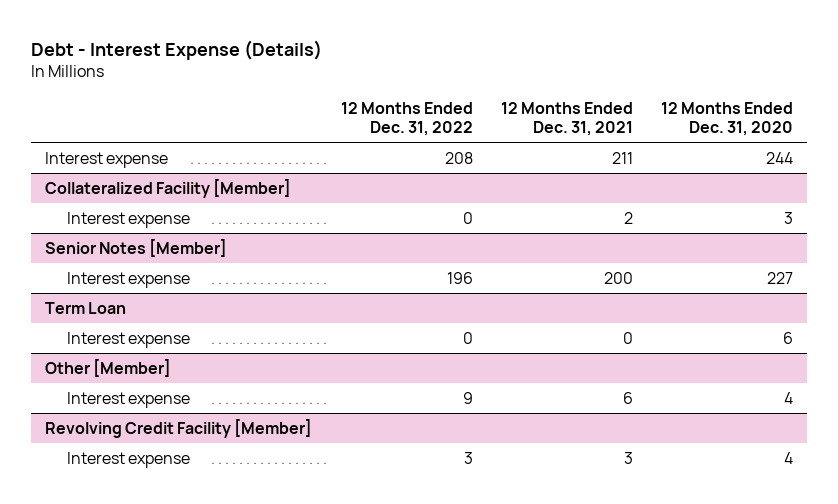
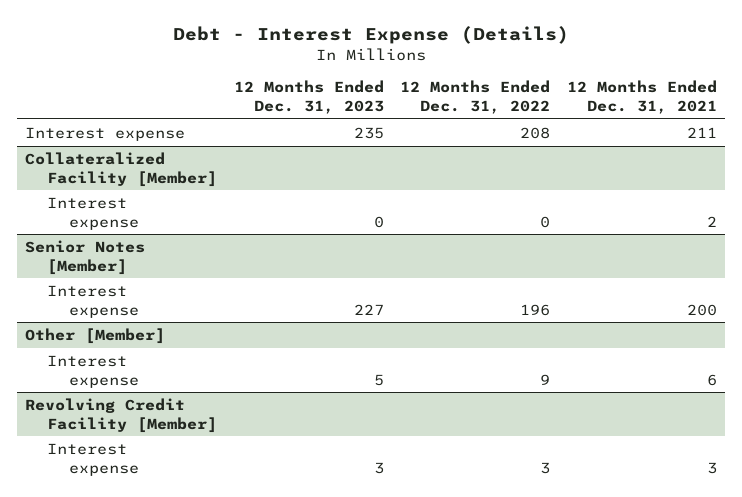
[660,102,793,137] 12 Months Ended Dec. 31, 2020 -> none
none -> [233,80,384,115] 12 Months Ended Dec. 31, 2023
[45,301,127,314] Term Loan -> none
[66,331,190,348] Interest expense -> none

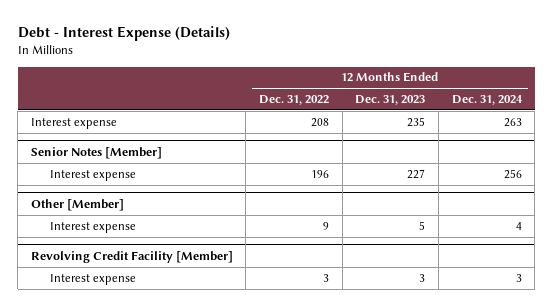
[566,80,717,115] 12 Months Ended Dec. 31, 2021 -> none
none -> [451,95,523,106] Dec. 31, 2024
[25,152,218,187] Collateralized Facility [Member] -> none
[47,197,140,230] Interest expense -> none

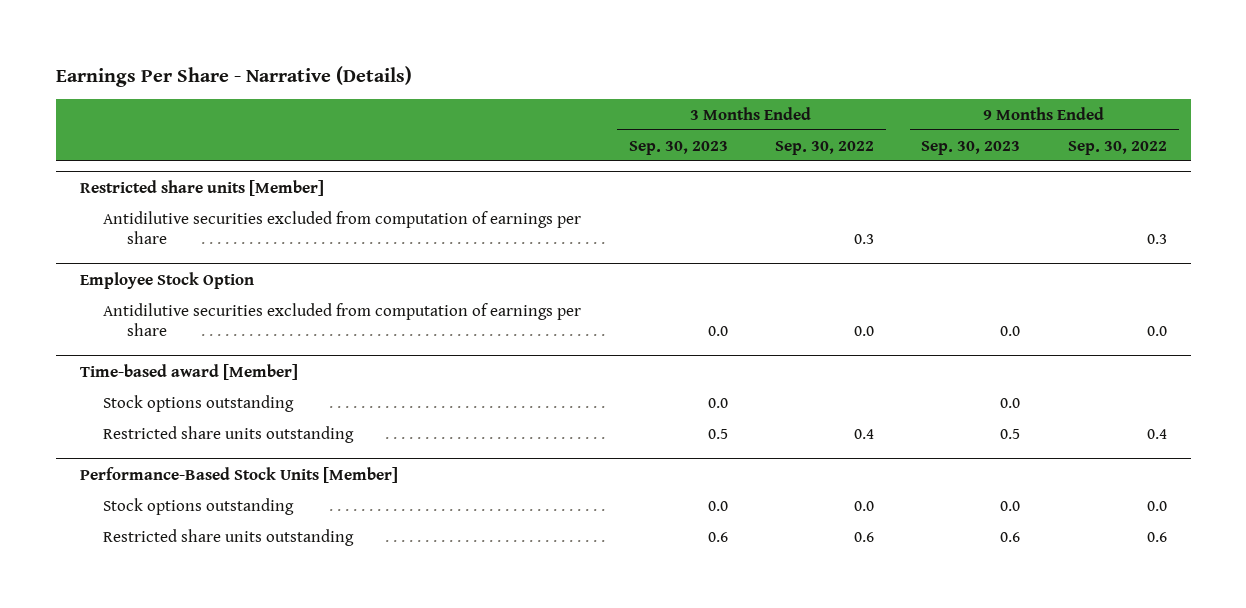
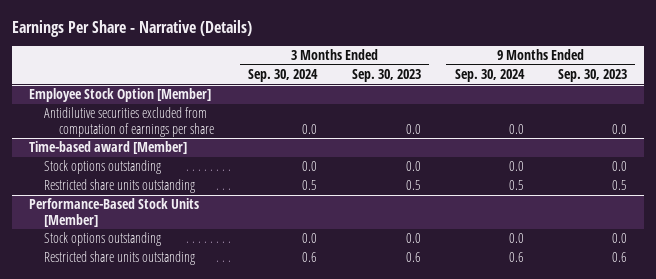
[775,140,875,155] Sep. 30, 2022 -> none
[1067,140,1167,155] Sep. 30, 2022 -> none
none -> [248,68,319,82] Sep. 30, 2024
none -> [454,68,525,82] Sep. 30, 2024
[79,179,324,196] Restricted share units [Member] -> none
[103,210,582,244] Antidilutive securities excluded from computation of earnings per share -> none
[79,271,254,289] Employee Stock Option -> [28,88,211,103] Employee Stock Option [Member]

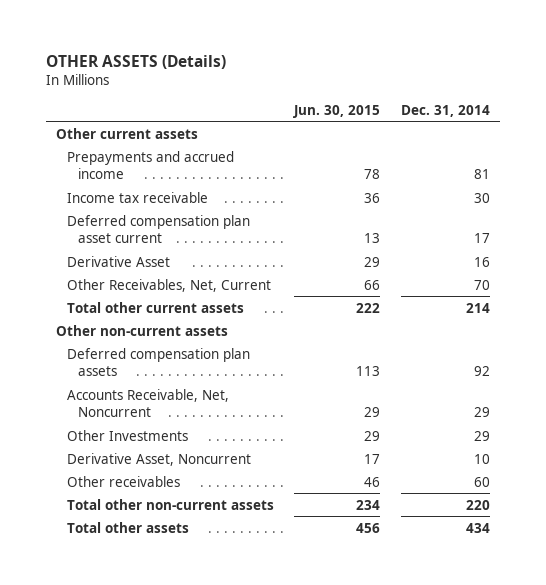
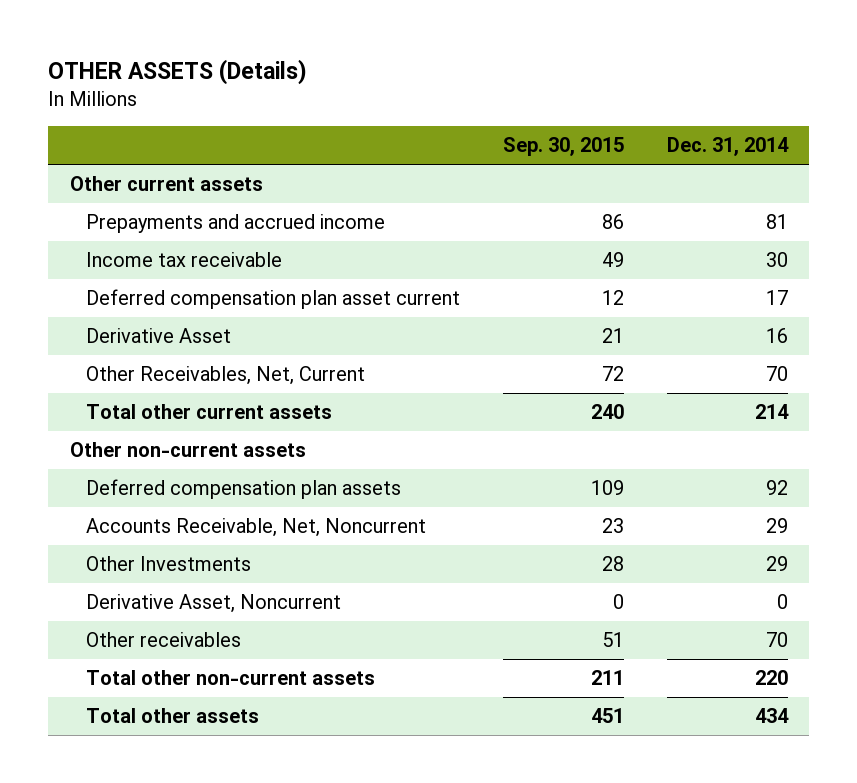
[293,104,381,118] Jun. 30, 2015 -> none
none -> [502,137,624,157] Sep. 30, 2015
[473,453,490,464] 10 -> [776,594,788,610] 0
[473,476,490,487] 60 -> [765,632,788,648] 70

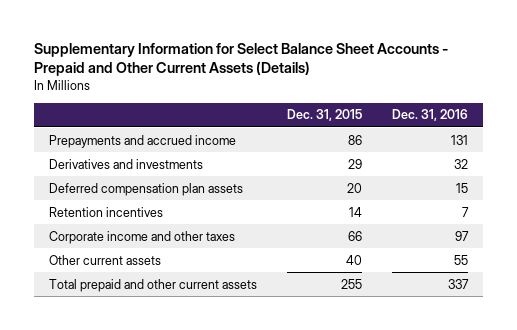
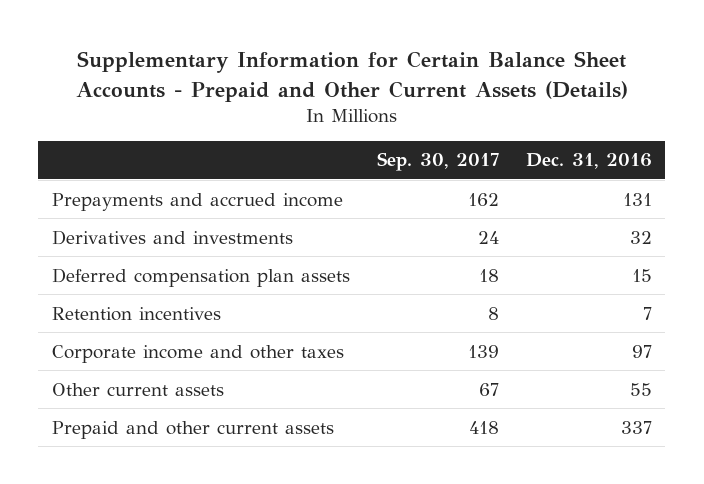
[34,42,449,77] Supplementary Information for Select Balance Sheet Accounts - Prepaid and Other Current Assets (Details) -> [75,51,628,102] Supplementary Information for Certain Balance Sheet Accounts - Prepaid and Other Current Assets (Details)
[286,109,362,122] Dec. 31, 2015 -> none
none -> [376,152,499,172] Sep. 30, 2017
[49,278,258,292] Total prepaid and other current assets -> [51,420,334,439] Prepaid and other current assets

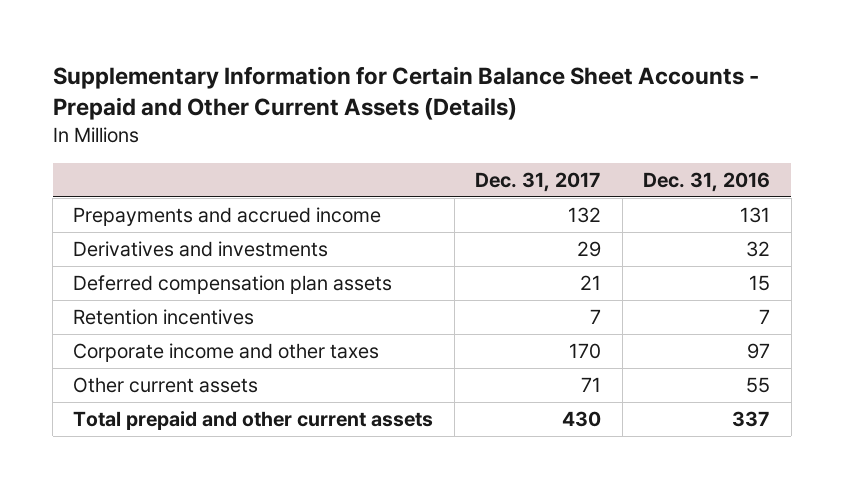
[376,152,499,172] Sep. 30, 2017 -> none
none -> [475,171,602,192] Dec. 31, 2017
[51,420,334,439] Prepaid and other current assets -> [73,411,434,431] Total prepaid and other current assets

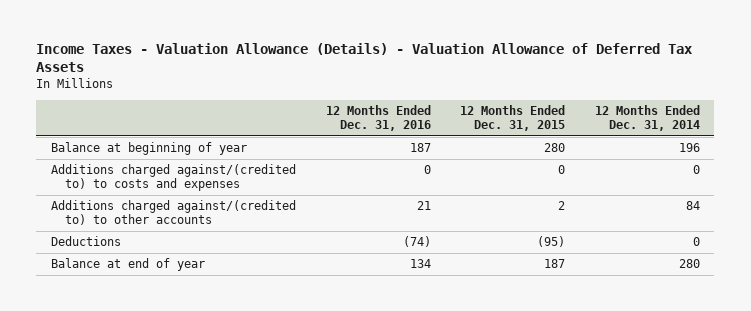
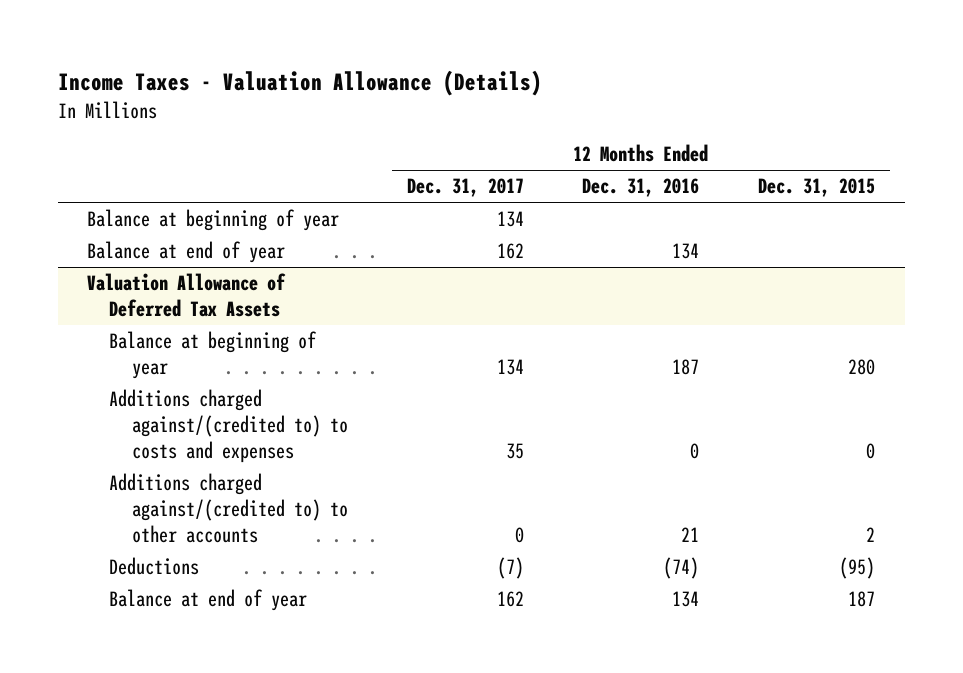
[36,43,694,73] Income Taxes - Valuation Allowance (Details) - Valuation Allowance of Deferred Tax Assets -> [57,69,542,96] Income Taxes - Valuation Allowance (Details)
[594,105,700,131] 12 Months Ended Dec. 31, 2014 -> none
none -> [406,178,524,198] Dec. 31, 2017
none -> [87,209,340,232] Balance at beginning of year
none -> [87,241,286,264] Balance at end of year
none -> [87,273,287,318] Valuation Allowance of Deferred Tax Assets

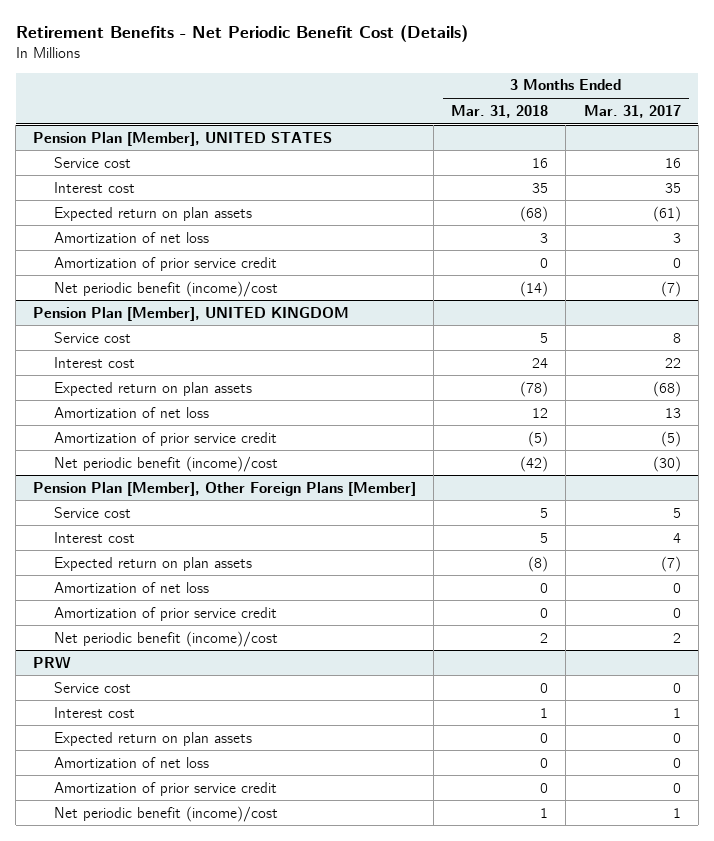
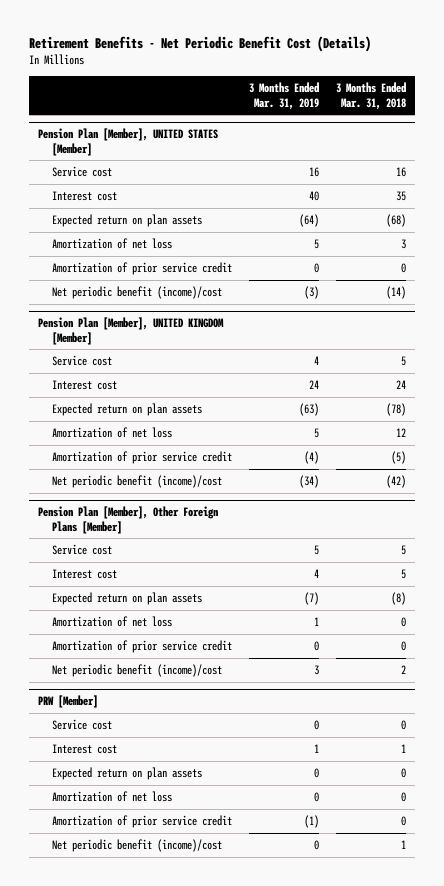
[583,104,681,118] Mar. 31, 2017 -> none
none -> [248,82,319,110] 3 Months Ended Mar. 31, 2019
[33,131,333,146] Pension Plan [Member], UNITED STATES -> [38,128,219,156] Pension Plan [Member], UNITED STATES [Member]
[33,306,350,321] Pension Plan [Member], UNITED KINGDOM -> [38,317,225,345] Pension Plan [Member], UNITED KINGDOM [Member]
[33,655,72,668] PRW -> [38,695,99,709] PRW [Member]

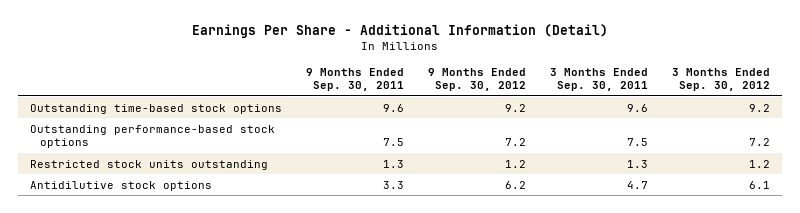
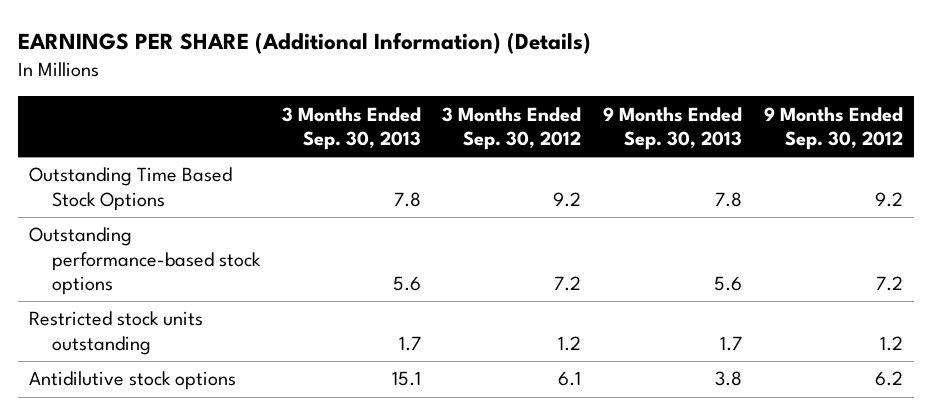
[192,24,609,39] Earnings Per Share - Additional Information (Detail) -> [17,31,591,54] EARNINGS PER SHARE (Additional Information) (Details)
[306,67,405,91] 9 Months Ended Sep. 30, 2011 -> none
[550,67,649,91] 3 Months Ended Sep. 30, 2011 -> none
none -> [281,106,421,150] 3 Months Ended Sep. 30, 2013
none -> [603,106,743,150] 9 Months Ended Sep. 30, 2013
[30,103,283,114] Outstanding time-based stock options -> [28,167,232,211] Outstanding Time Based Stock Options

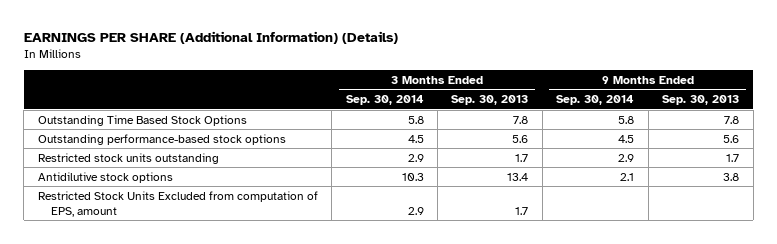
[442,106,582,150] 3 Months Ended Sep. 30, 2012 -> none
[764,106,904,150] 9 Months Ended Sep. 30, 2012 -> none
none -> [345,95,424,106] Sep. 30, 2014
none -> [556,95,635,106] Sep. 30, 2014
[391,371,421,387] 15.1 -> [507,172,529,181] 13.4
none -> [37,190,318,217] Restricted Stock Units Excluded from computation of EPS, amount

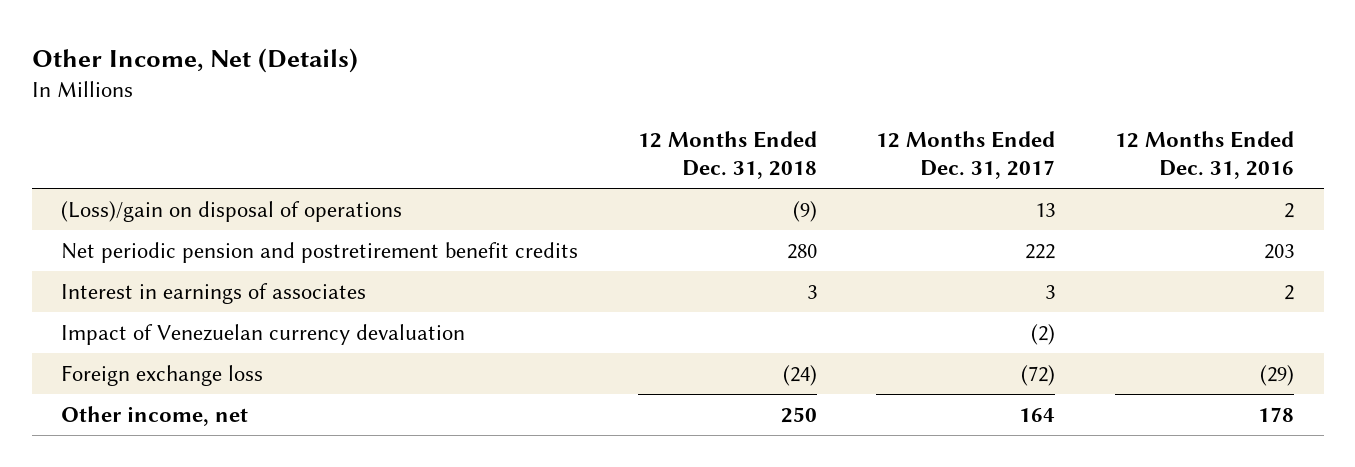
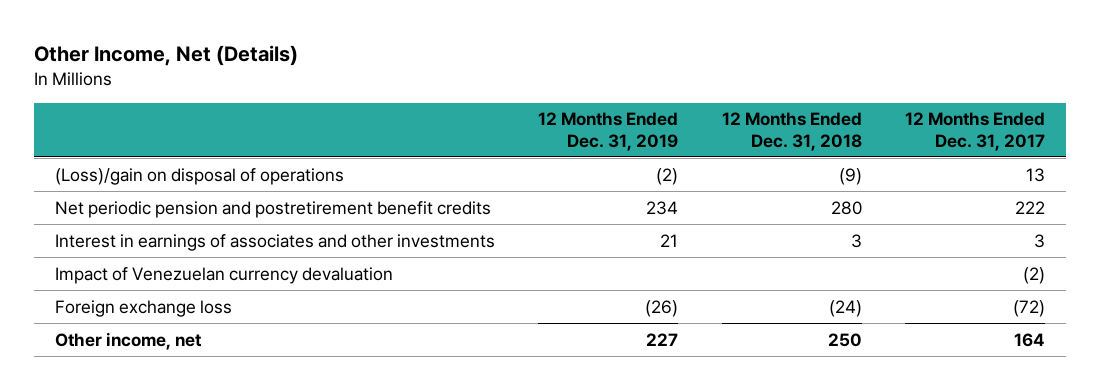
[1114,131,1294,180] 12 Months Ended Dec. 31, 2016 -> none
none -> [538,112,679,151] 12 Months Ended Dec. 31, 2019
[61,282,367,304] Interest in earnings of associates -> [55,233,496,251] Interest in earnings of associates and other investments

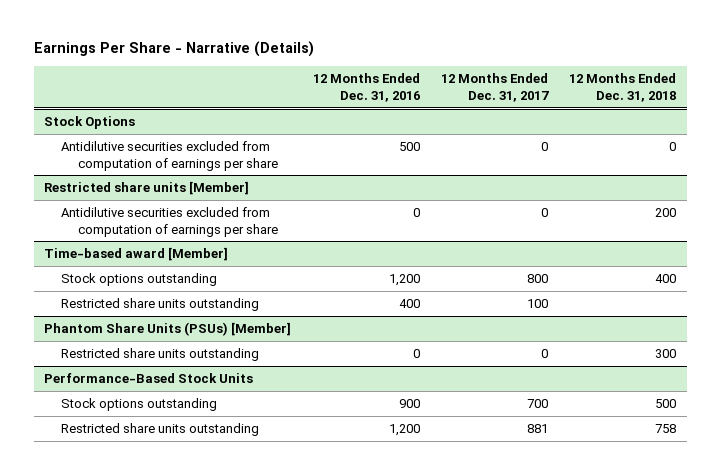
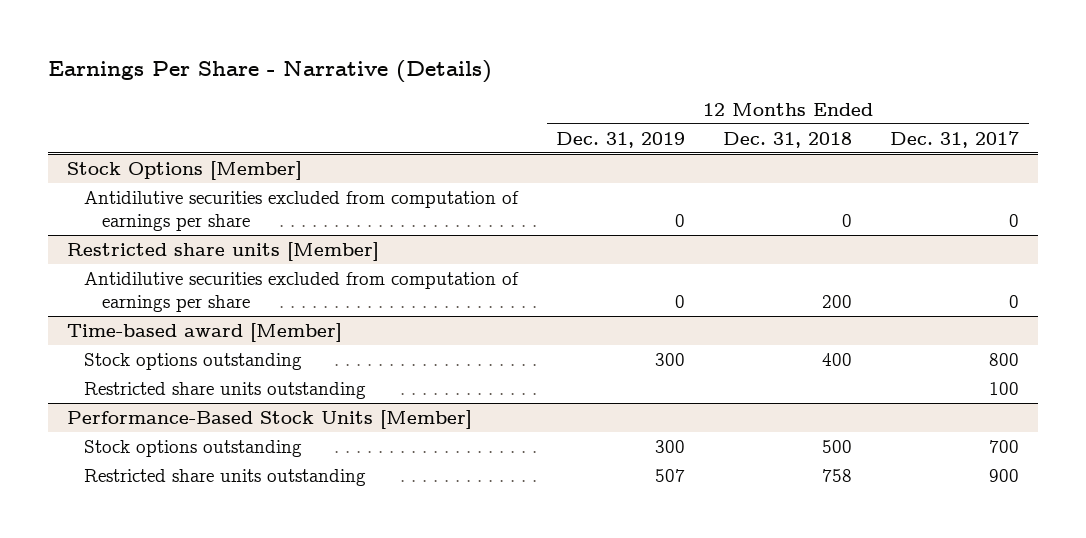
[312,73,420,102] 12 Months Ended Dec. 31, 2016 -> none
none -> [556,131,686,148] Dec. 31, 2019
[44,116,136,130] Stock Options -> [66,160,302,180] Stock Options [Member]
[44,322,292,337] Phantom Share Units (PSUs) [Member] -> none
[61,348,260,362] Restricted share units outstanding -> none
[44,373,254,384] Performance-Based Stock Units -> [66,409,472,429] Performance-Based Stock Units [Member]
[526,424,548,434] 881 -> [989,468,1020,482] 900

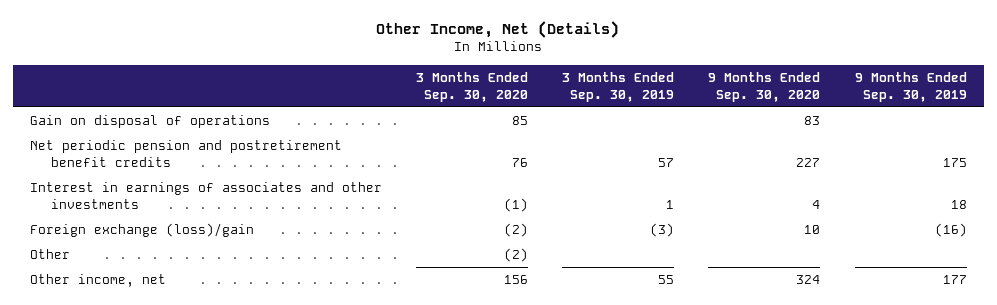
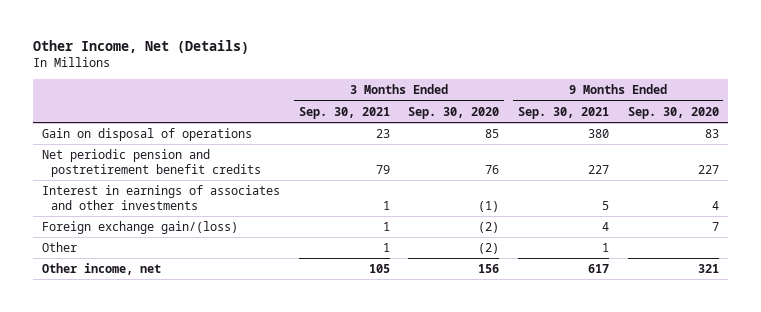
[562,71,675,102] 3 Months Ended Sep. 30, 2019 -> none
[854,71,967,102] 9 Months Ended Sep. 30, 2019 -> none
none -> [298,106,390,119] Sep. 30, 2021
none -> [518,106,610,119] Sep. 30, 2021
[30,223,255,238] Foreign exchange (loss)/gain -> [41,221,238,235] Foreign exchange gain/(loss)
[804,225,821,235] 10 -> [711,222,719,232] 7
[796,275,821,285] 324 -> [697,264,719,274] 321

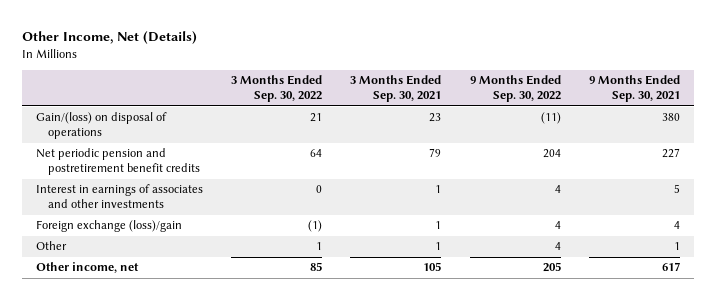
[408,106,500,119] Sep. 30, 2020 -> none
[627,106,719,119] Sep. 30, 2020 -> none
none -> [231,75,323,103] 3 Months Ended Sep. 30, 2022
none -> [469,75,561,103] 9 Months Ended Sep. 30, 2022
[41,128,252,142] Gain on disposal of operations -> [35,112,167,140] Gain/(loss) on disposal of operations
[41,221,238,235] Foreign exchange gain/(loss) -> [35,220,182,233] Foreign exchange (loss)/gain

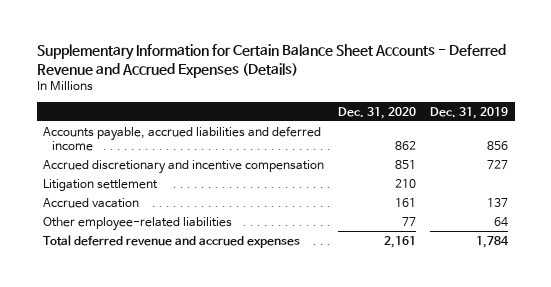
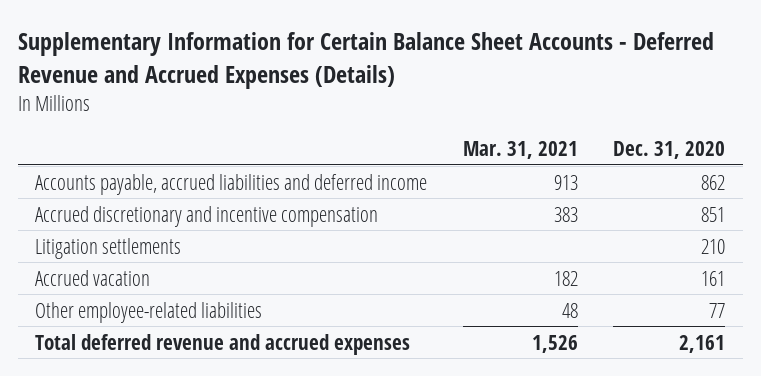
[429,106,508,119] Dec. 31, 2019 -> none
none -> [462,140,578,159] Mar. 31, 2021
[43,178,159,191] Litigation settlement -> [35,237,182,259] Litigation settlements

